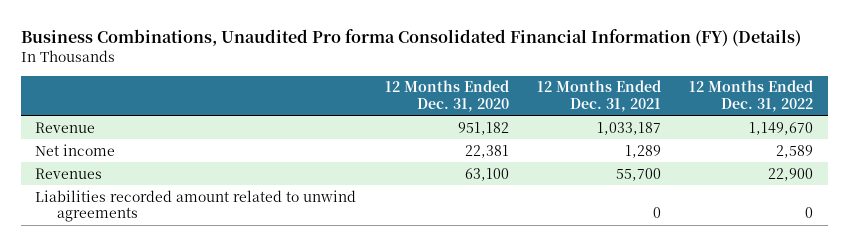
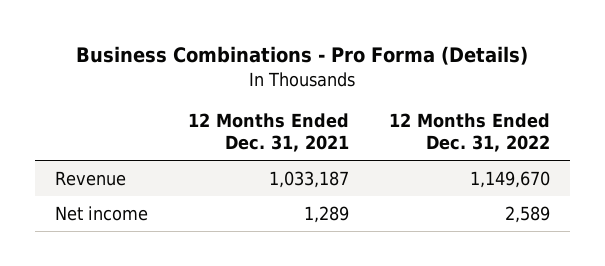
[20,28,801,47] Business Combinations, Unaudited Pro forma Consolidated Financial Information (FY) (Details) -> [76,46,529,66] Business Combinations - Pro Forma (Details)
[384,80,509,113] 12 Months Ended Dec. 31, 2020 -> none
[35,167,103,179] Revenues -> none
[35,189,357,223] Liabilities recorded amount related to unwind agreements -> none

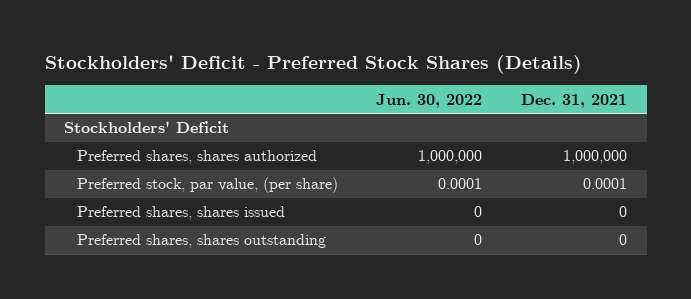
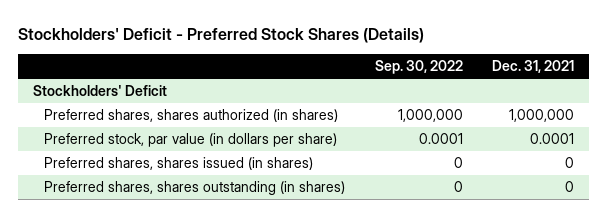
[376,93,483,108] Jun. 30, 2022 -> none
none -> [374,60,463,75] Sep. 30, 2022
[76,150,317,165] Preferred shares, shares authorized -> [44,109,339,123] Preferred shares, shares authorized (in shares)
[76,177,338,194] Preferred stock, par value, (per share) -> [44,133,338,148] Preferred stock, par value (in dollars per share)
[76,206,285,221] Preferred shares, shares issued -> [44,157,314,171] Preferred shares, shares issued (in shares)
[76,234,326,249] Preferred shares, shares outstanding -> [44,181,346,196] Preferred shares, shares outstanding (in shares)

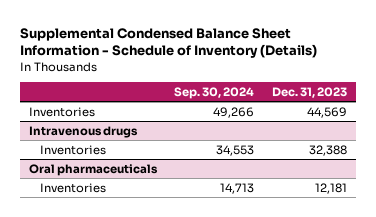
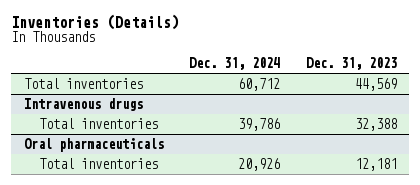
[20,27,318,59] Supplemental Condensed Balance Sheet Information - Schedule of Inventory (Details) -> [10,13,179,30] Inventories (Details)
[174,86,255,99] Sep. 30, 2024 -> none
none -> [189,57,281,71] Dec. 31, 2024
[29,106,96,117] Inventories -> [23,77,143,89] Total inventories
[40,144,107,155] Inventories -> [38,117,158,129] Total inventories
[40,182,107,193] Inventories -> [38,157,158,169] Total inventories

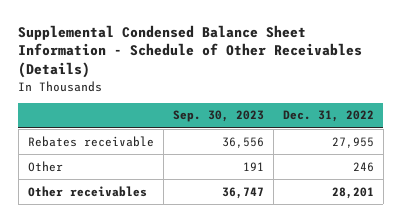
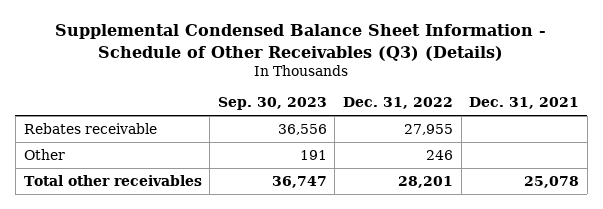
[18,24,363,79] Supplemental Condensed Balance Sheet Information - Schedule of Other Receivables (Details) -> [55,24,547,61] Supplemental Condensed Balance Sheet Information - Schedule of Other Receivables (Q3) (Details)
none -> [469,97,580,110] Dec. 31, 2021
[27,185,147,197] Other receivables -> [23,174,202,186] Total other receivables

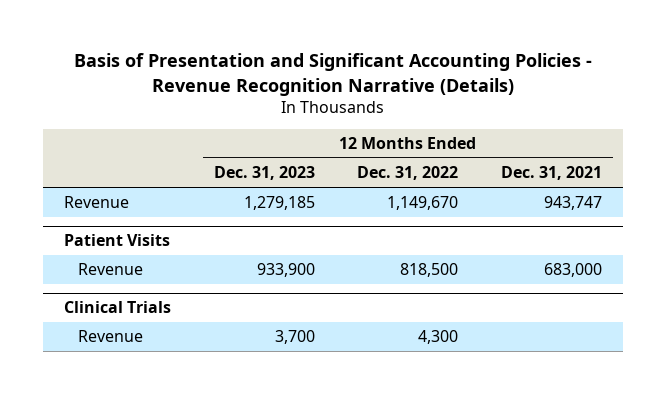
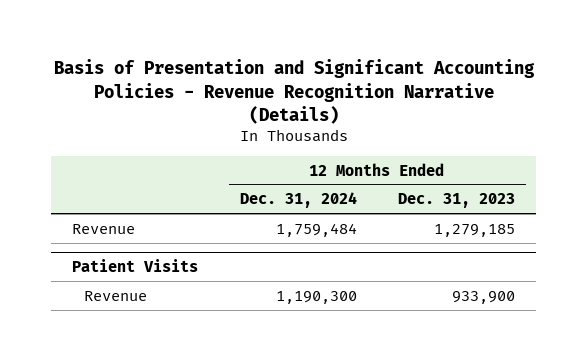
[357,166,459,181] Dec. 31, 2022 -> none
[501,166,603,181] Dec. 31, 2021 -> none
none -> [239,192,357,209] Dec. 31, 2024
[64,301,172,314] Clinical Trials -> none
[78,330,144,343] Revenue -> none

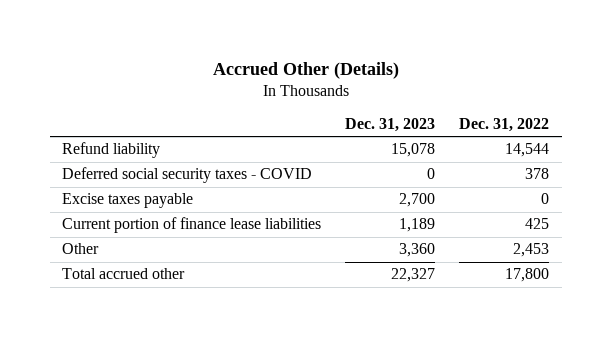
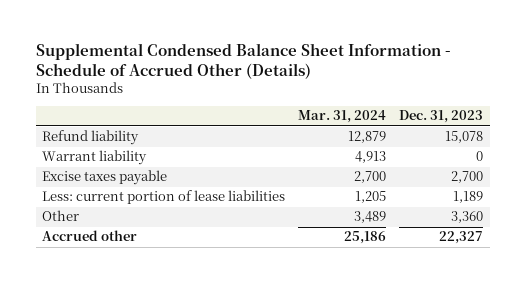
[212,61,399,79] Accrued Other (Details) -> [35,42,451,79] Supplemental Condensed Balance Sheet Information - Schedule of Accrued Other (Details)
[459,118,550,133] Dec. 31, 2022 -> none
none -> [298,110,387,124] Mar. 31, 2024
[62,167,313,184] Deferred social security taxes - COVID -> none
none -> [42,150,148,166] Warrant liability
[62,217,322,234] Current portion of finance lease liabilities -> [42,190,286,205] Less: current portion of lease liabilities
[62,268,186,280] Total accrued other -> [42,230,138,242] Accrued other

